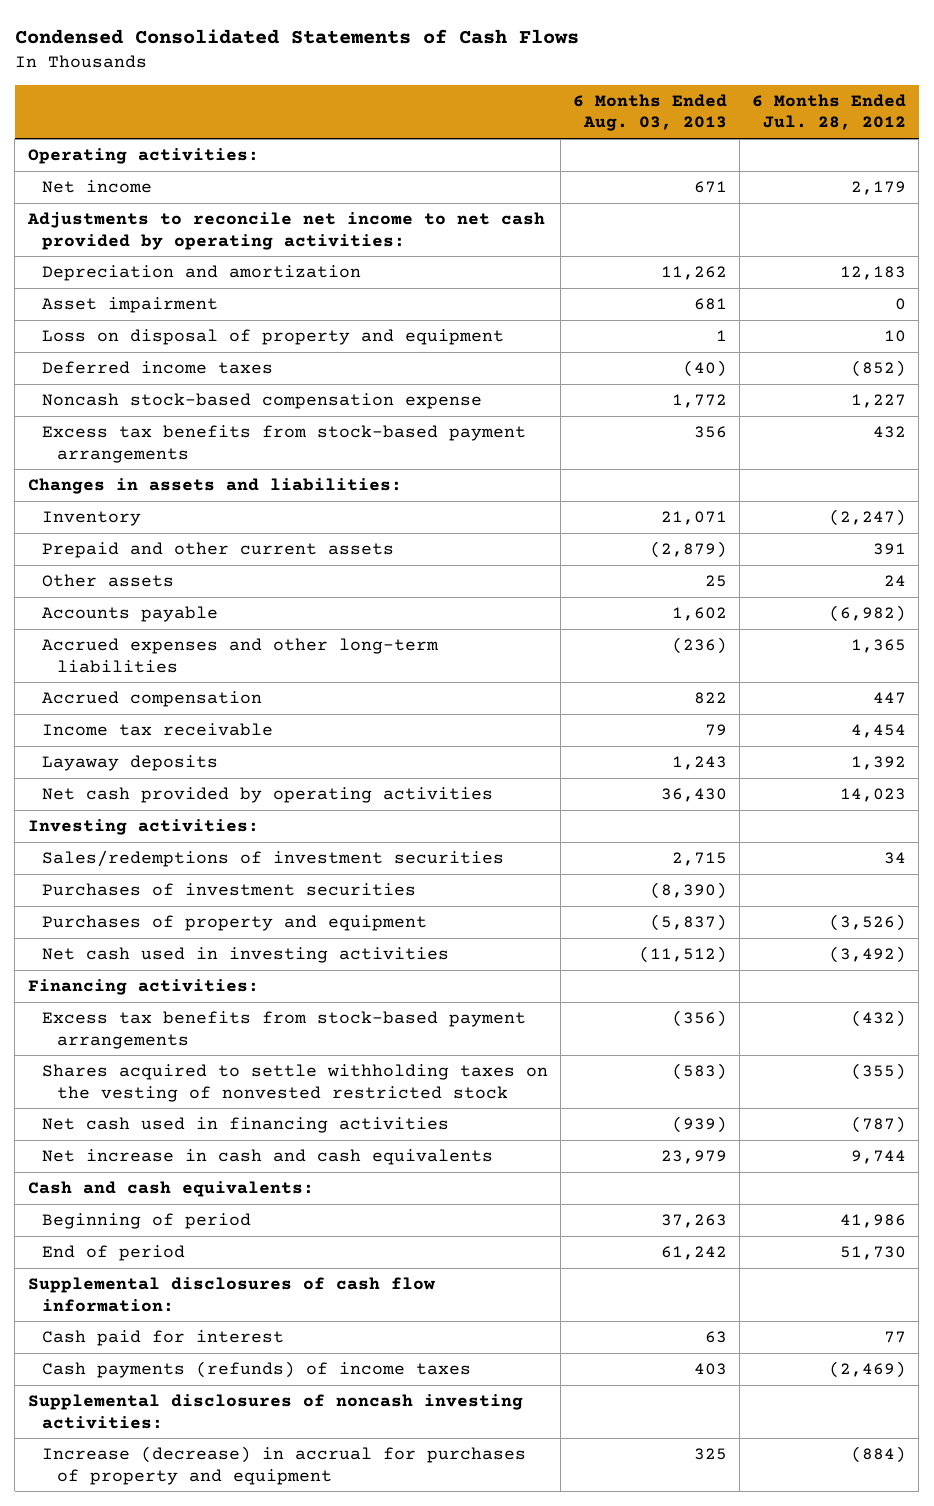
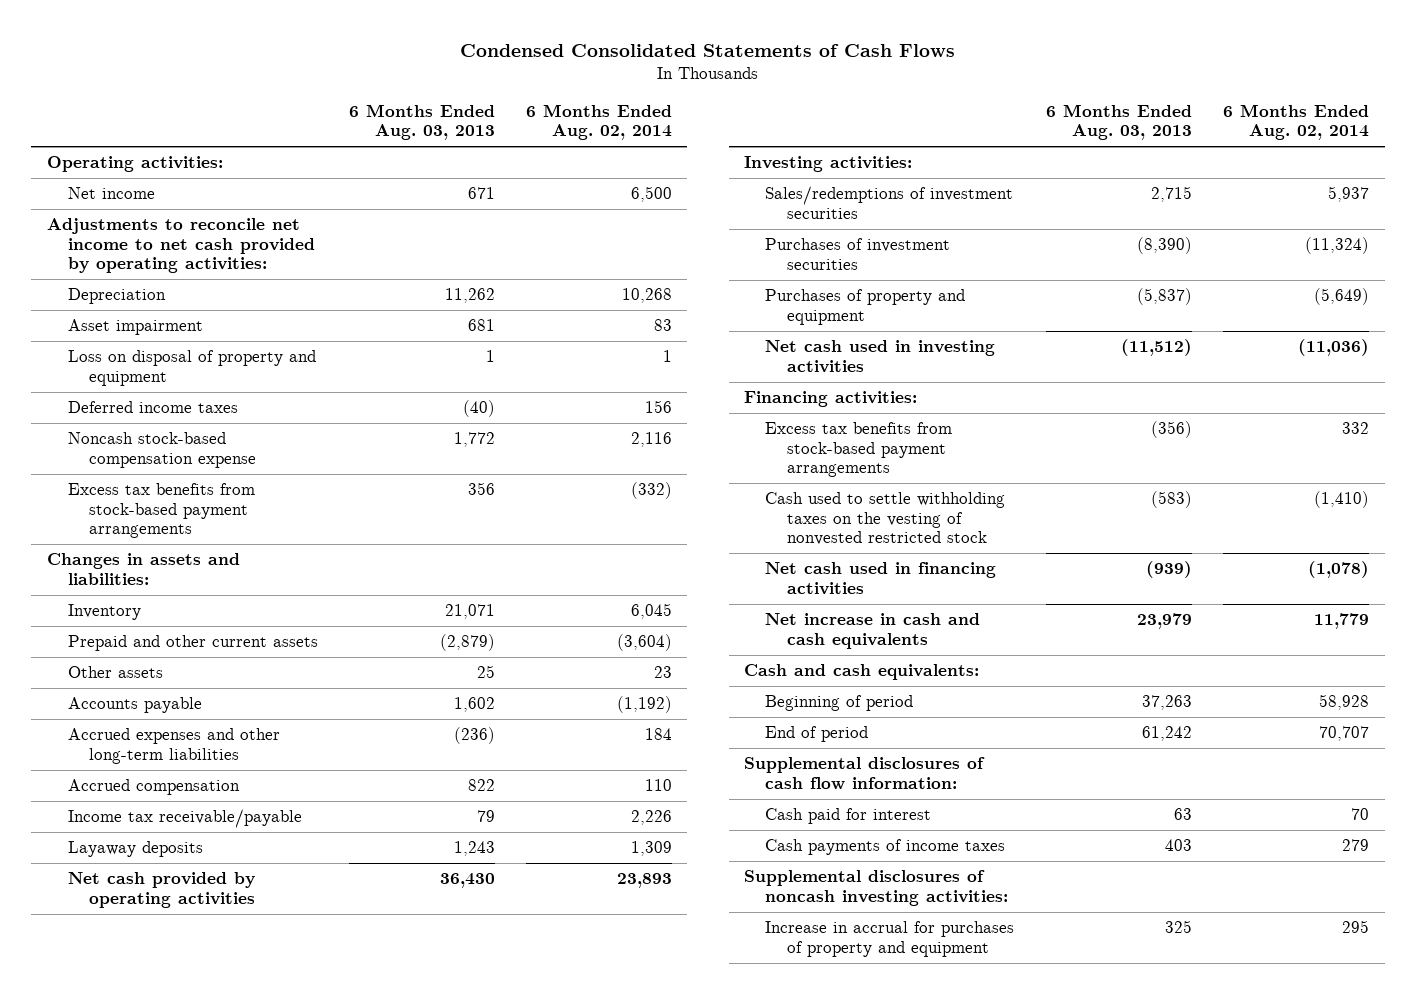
[752,93,907,131] 6 Months Ended Jul. 28, 2012 -> none
none -> [525,103,672,141] 6 Months Ended Aug. 02, 2014
[42,265,362,282] Depreciation and amortization -> [67,288,166,305] Depreciation
[42,723,274,737] Income tax receivable -> [67,809,302,829] Income tax receivable/payable
[42,1064,549,1102] Shares acquired to settle withholding taxes on the vesting of nonvested restricted stock -> [765,492,1006,546] Cash used to settle withholding taxes on the vesting of nonvested restricted stock
[42,1361,472,1379] Cash payments (refunds) of income taxes -> [765,839,1006,856] Cash payments of income taxes
[42,1446,527,1485] Increase (decrease) in accrual for purchases of property and equipment -> [765,921,1015,957] Increase in accrual for purchases of property and equipment

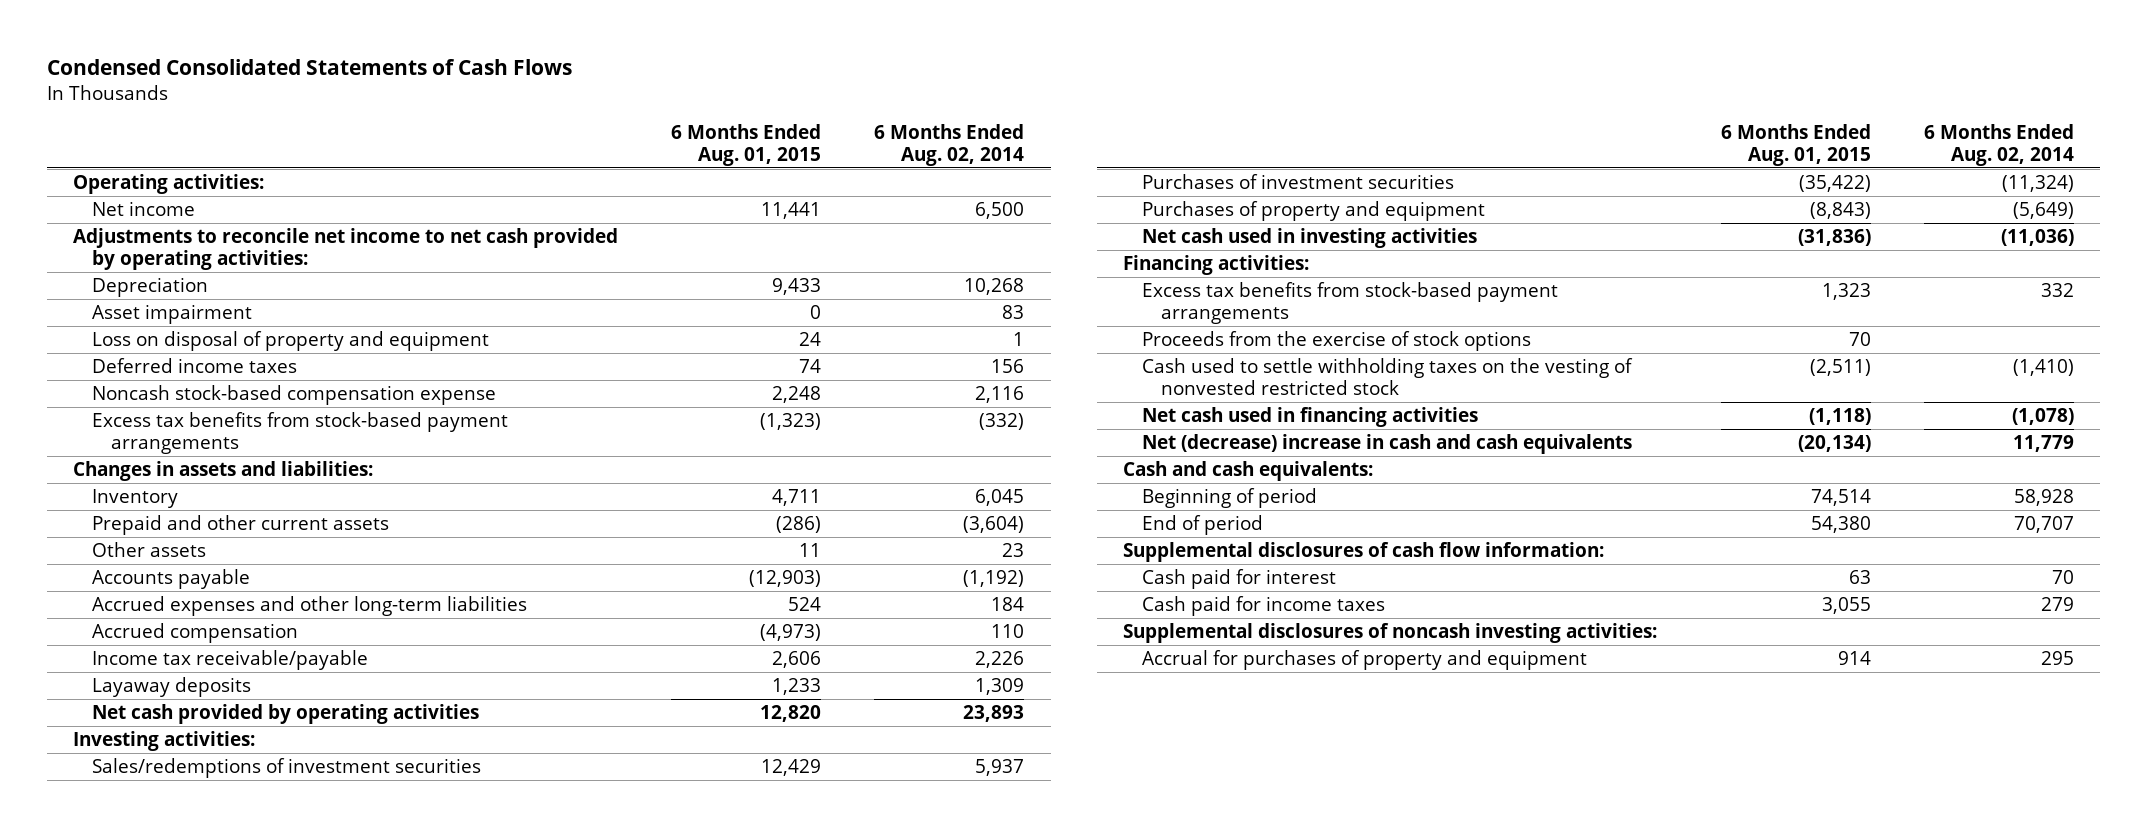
[348,103,495,141] 6 Months Ended Aug. 03, 2013 -> none
none -> [671,123,822,166] 6 Months Ended Aug. 01, 2015
none -> [1141,331,1531,352] Proceeds from the exercise of stock options
[765,613,981,649] Net increase in cash and cash equivalents -> [1141,434,1632,455] Net (decrease) increase in cash and cash equivalents
[765,839,1006,856] Cash payments of income taxes -> [1141,596,1385,617] Cash paid for income taxes
[765,921,1015,957] Increase in accrual for purchases of property and equipment -> [1141,650,1587,671] Accrual for purchases of property and equipment

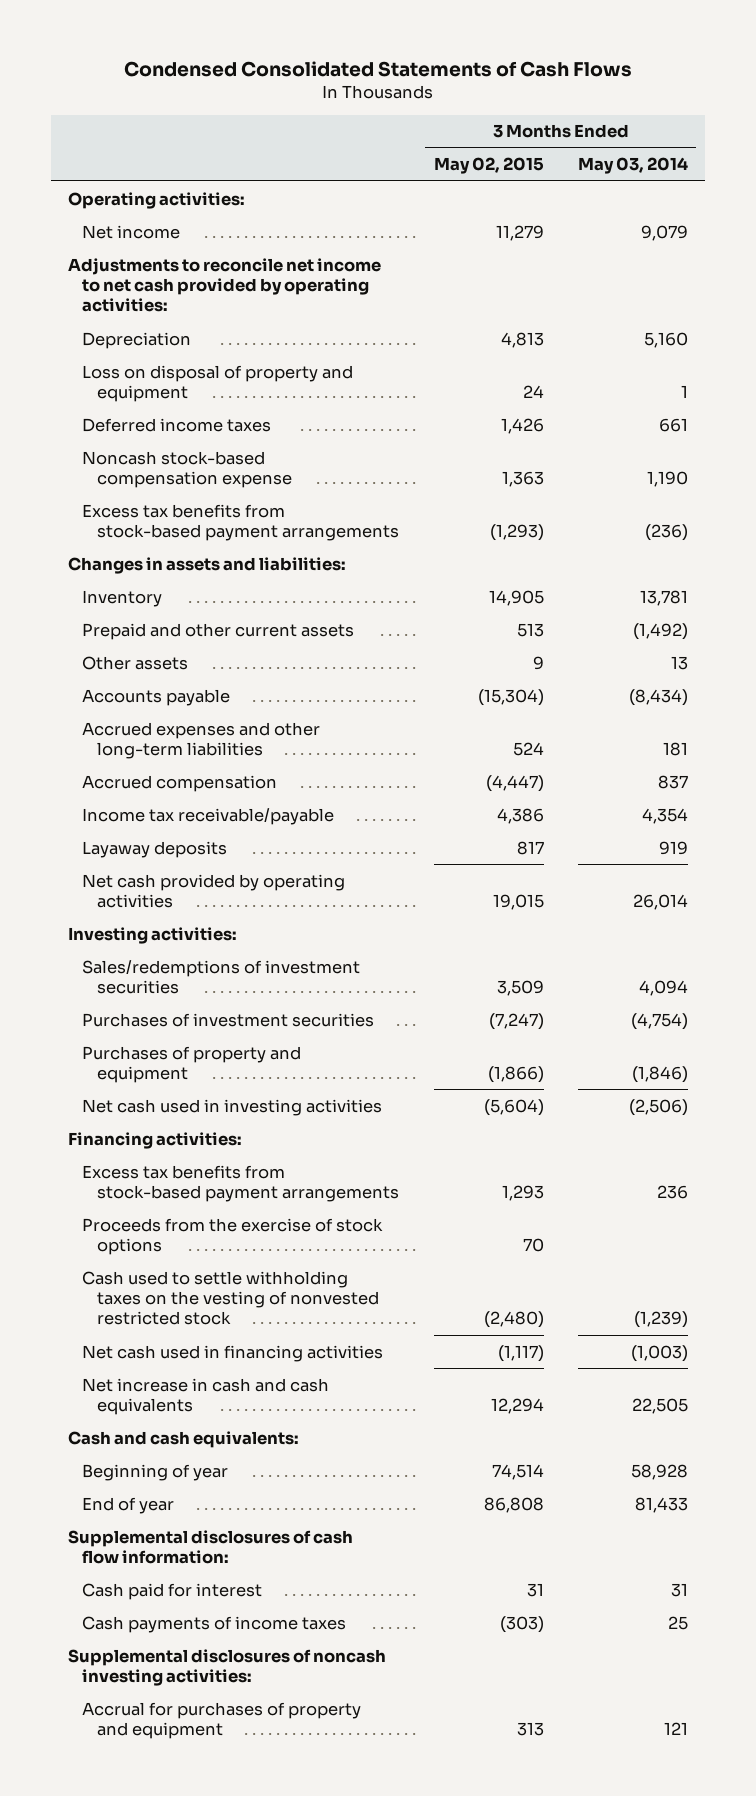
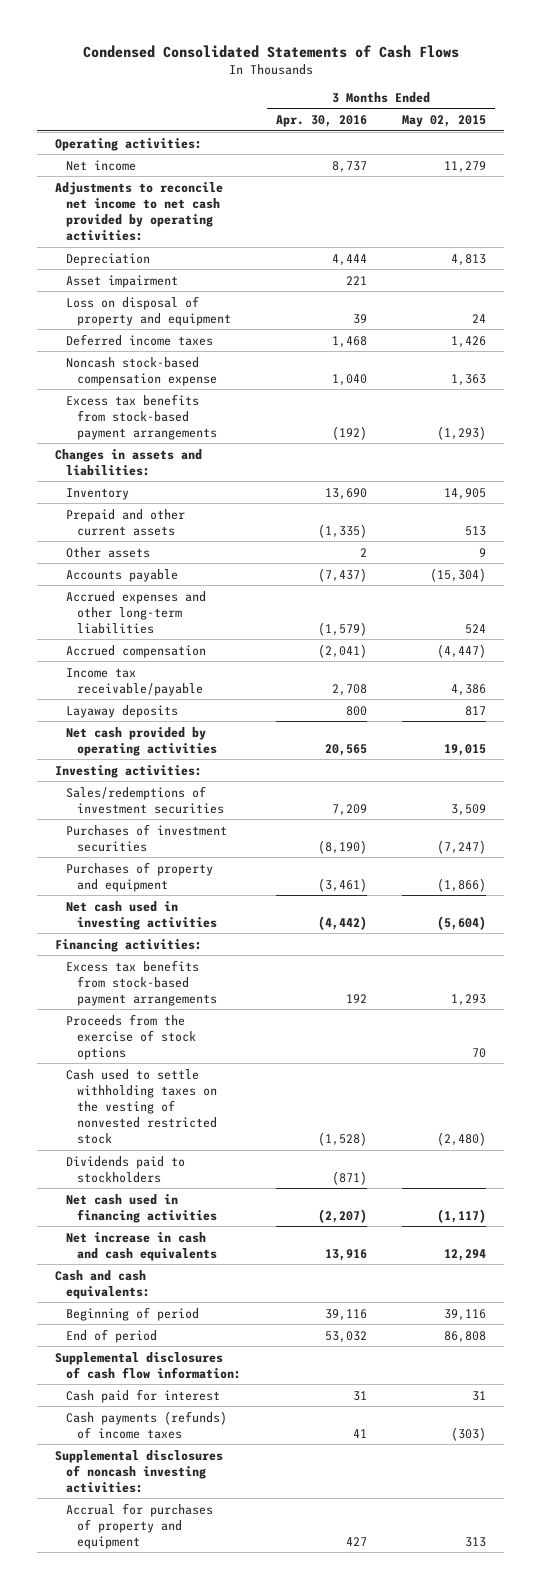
[577,157,688,175] May 03, 2014 -> none
none -> [276,114,368,127] Apr. 30, 2016
none -> [65,274,178,288] Asset impairment
none -> [65,1155,185,1183] Dividends paid to stockholders
[82,1463,229,1481] Beginning of year -> [65,1306,199,1321] Beginning of period
[491,1463,544,1480] 74,514 -> [444,1308,487,1321] 39,116
[82,1496,175,1514] End of year -> [65,1328,157,1343] End of period
[82,1615,347,1633] Cash payments of income taxes -> [65,1410,227,1439] Cash payments (refunds) of income taxes

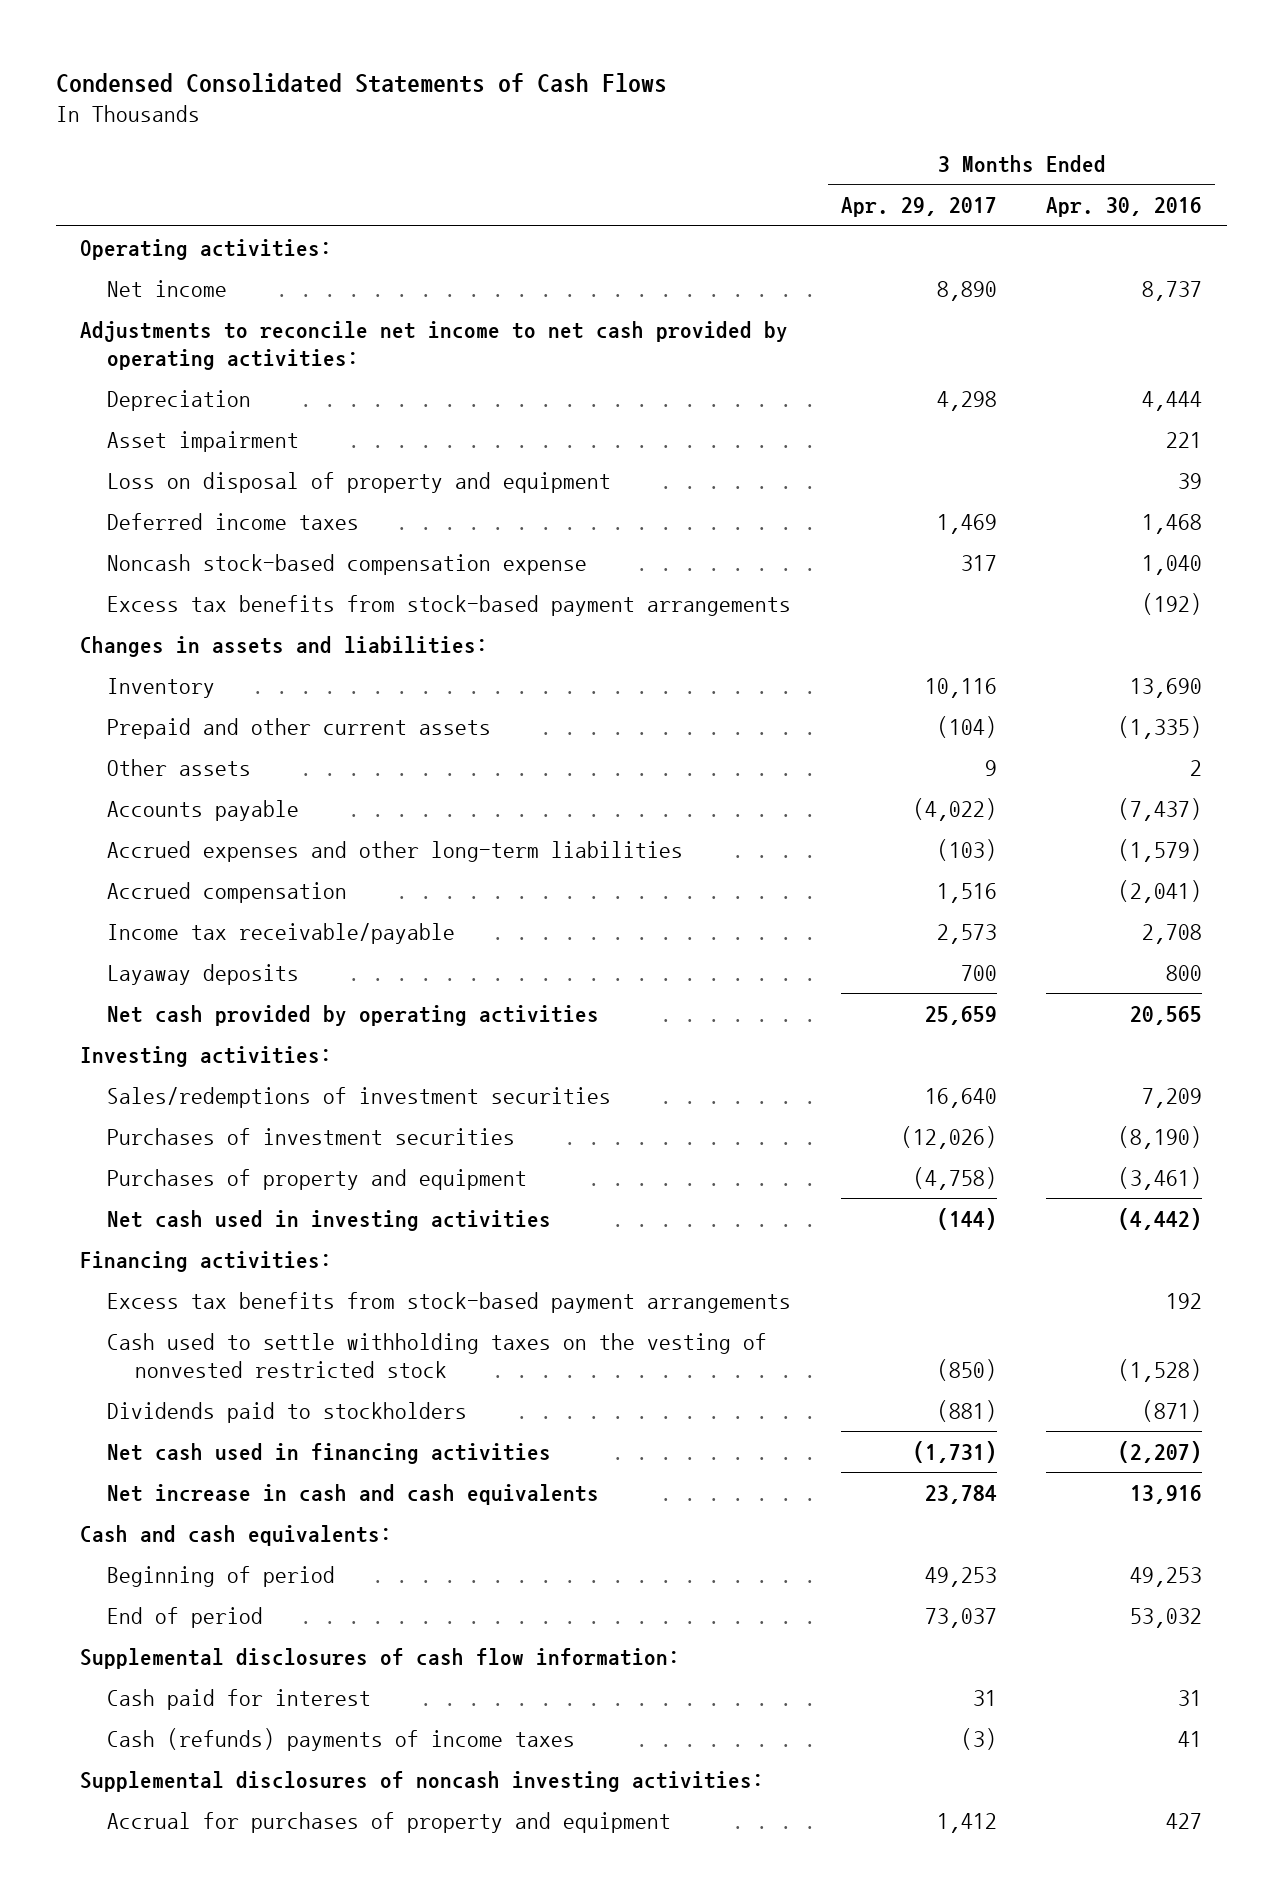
[402,114,487,127] May 02, 2015 -> none
none -> [840,197,997,218] Apr. 29, 2017
[65,1013,196,1060] Proceeds from the exercise of stock options -> none
[325,1308,368,1321] 39,116 -> [1130,1566,1203,1587] 49,253
[65,1410,227,1439] Cash payments (refunds) of income taxes -> [107,1727,576,1751] Cash (refunds) payments of income taxes

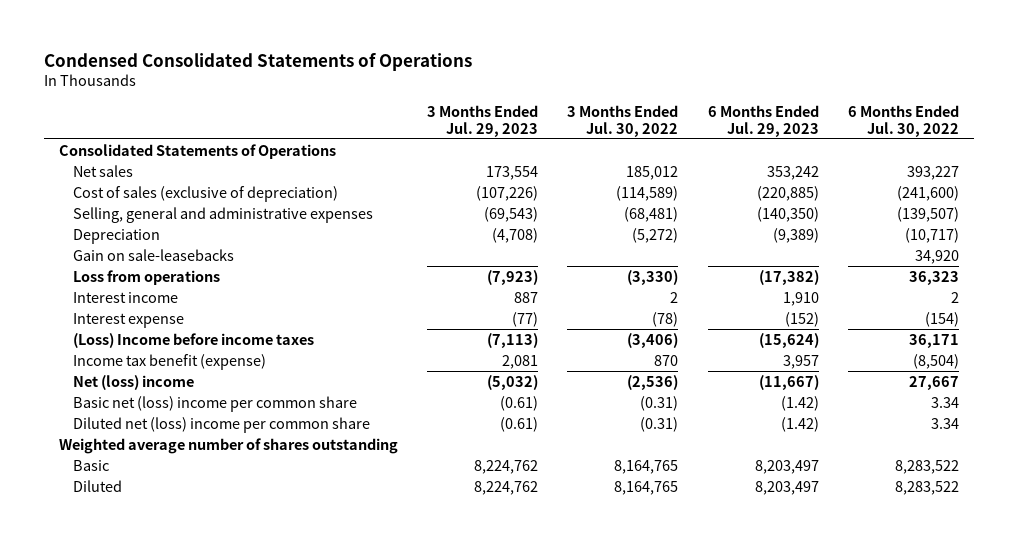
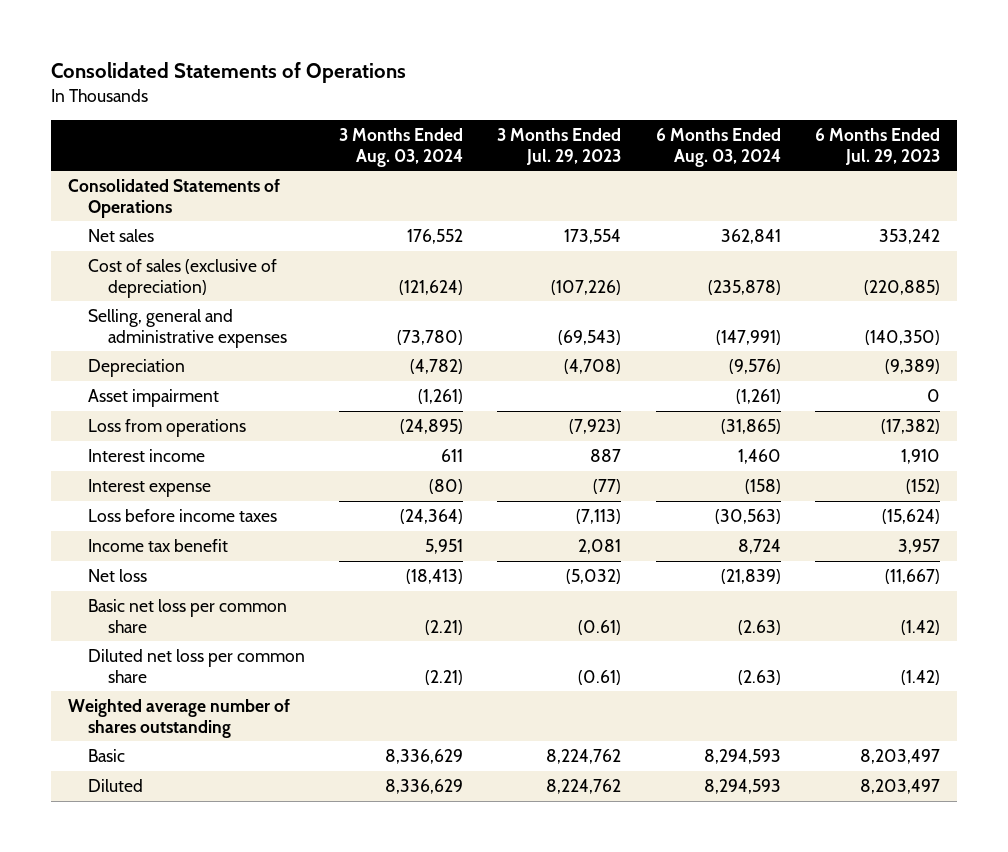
[44,52,473,71] Condensed Consolidated Statements of Operations -> [50,62,406,84] Consolidated Statements of Operations
[567,104,679,137] 3 Months Ended Jul. 30, 2022 -> none
[848,104,960,137] 6 Months Ended Jul. 30, 2022 -> none
none -> [339,127,464,167] 3 Months Ended Aug. 03, 2024
none -> [655,127,781,167] 6 Months Ended Aug. 03, 2024
[73,248,235,261] Gain on sale-leasebacks -> none
none -> [87,388,219,407] Asset impairment
[73,332,315,348] (Loss) Income before income taxes -> [87,508,277,522] Loss before income taxes
[73,353,267,370] Income tax benefit (expense) -> [87,538,228,552] Income tax benefit
[73,374,195,390] Net (loss) income -> [87,568,147,582] Net loss
[73,395,358,412] Basic net (loss) income per common share -> [87,598,287,633] Basic net loss per common share
[73,416,371,433] Diluted net (loss) income per common share -> [87,648,305,683] Diluted net loss per common share

